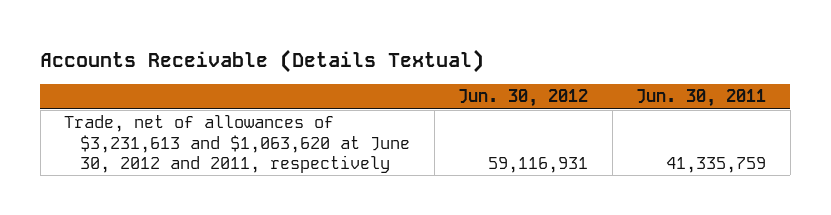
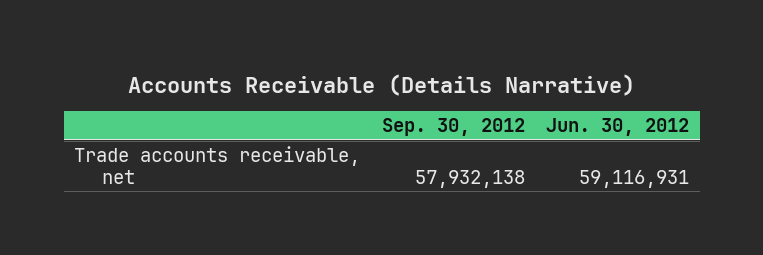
[40,48,485,73] Accounts Receivable (Details Textual) -> [127,73,635,96] Accounts Receivable (Details Narrative)
[636,89,767,108] Jun. 30, 2011 -> none
none -> [381,118,525,137] Sep. 30, 2012
[64,115,411,173] Trade, net of allowances of $3,231,613 and $1,063,620 at June 30, 2012 and 2011, respectively -> [74,146,361,184] Trade accounts receivable, net

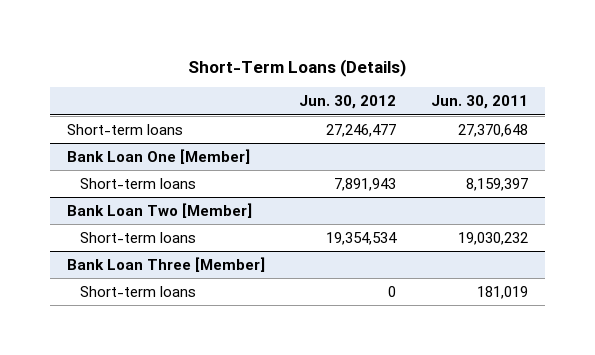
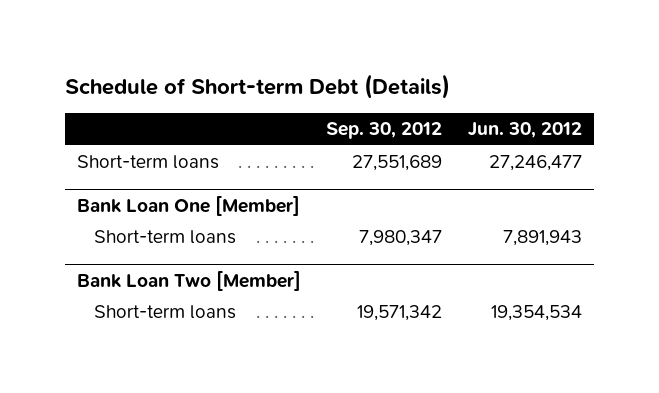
[188,58,407,77] Short-Term Loans (Details) -> [64,74,450,100] Schedule of Short-term Debt (Details)
[430,95,528,110] Jun. 30, 2011 -> none
none -> [326,122,443,140] Sep. 30, 2012
[66,256,265,272] Bank Loan Three [Member] -> none
[80,285,197,297] Short-term loans -> none

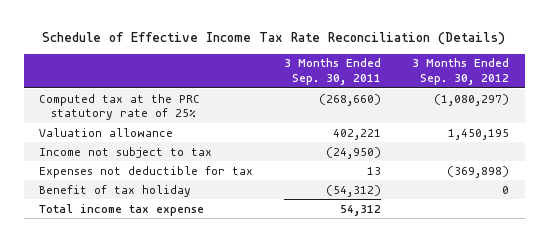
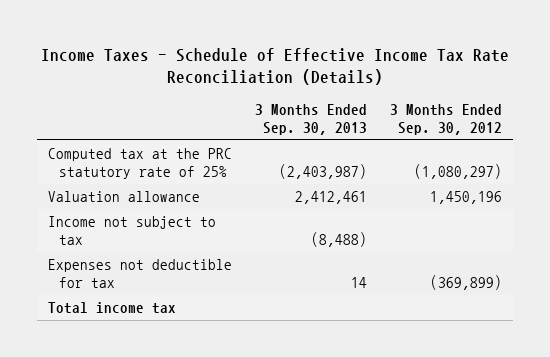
[42,31,506,45] Schedule of Effective Income Tax Rate Reconciliation (Details) -> [41,47,510,86] Income Taxes - Schedule of Effective Income Tax Rate Reconciliation (Details)
[284,58,382,86] 3 Months Ended Sep. 30, 2011 -> none
none -> [255,104,368,136] 3 Months Ended Sep. 30, 2013
[448,128,510,140] 1,450,195 -> [429,191,502,205] 1,450,196
[39,184,192,197] Benefit of tax holiday -> none
[447,165,510,178] (369,898) -> [429,274,502,290] (369,899)
[39,203,205,216] Total income tax expense -> [48,302,177,315] Total income tax

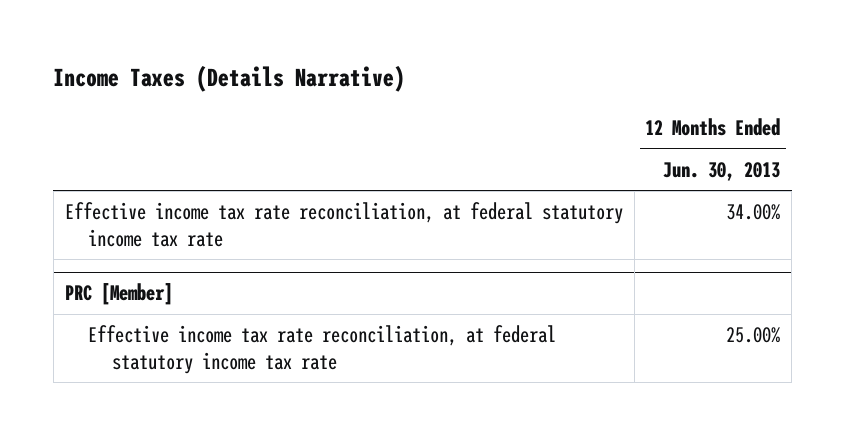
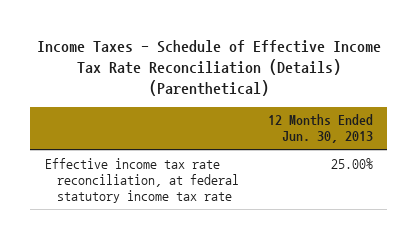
[53,64,406,92] Income Taxes (Details Narrative) -> [36,40,381,97] Income Taxes - Schedule of Effective Income Tax Rate Reconciliation (Details) (Parenthetical)
[64,202,623,247] Effective income tax rate reconciliation, at federal statutory income tax rate -> none
[64,283,173,306] PRC [Member] -> none

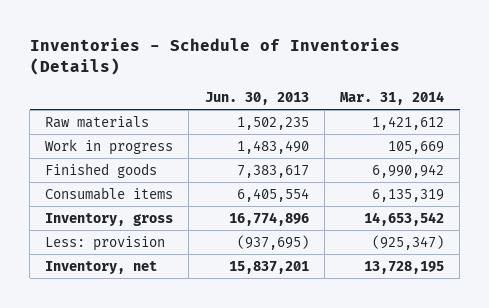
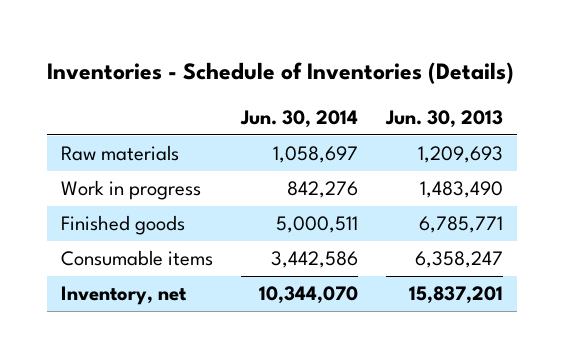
[339,91,444,106] Mar. 31, 2014 -> none
none -> [240,109,359,128] Jun. 30, 2014
[236,116,309,130] 1,502,235 -> [418,146,504,164] 1,209,693
[45,212,174,226] Inventory, gross -> none
[45,235,166,251] Less: provision -> none
[236,164,309,178] 7,383,617 -> [419,216,504,234] 6,785,771
[236,187,309,202] 6,405,554 -> [415,251,504,269] 6,358,247

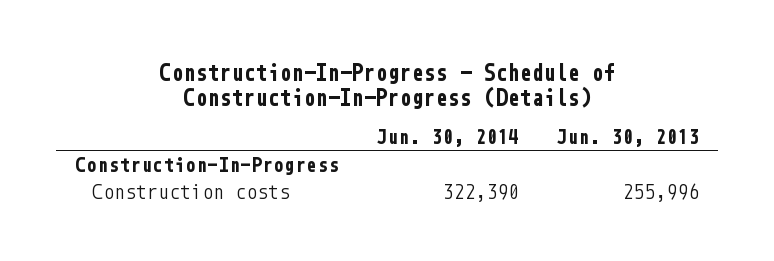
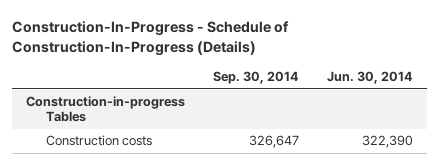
[555,128,699,147] Jun. 30, 2013 -> none
none -> [213,71,300,85] Sep. 30, 2014
[74,157,339,176] Construction-In-Progress -> [26,96,186,123] Construction-in-progress Tables

